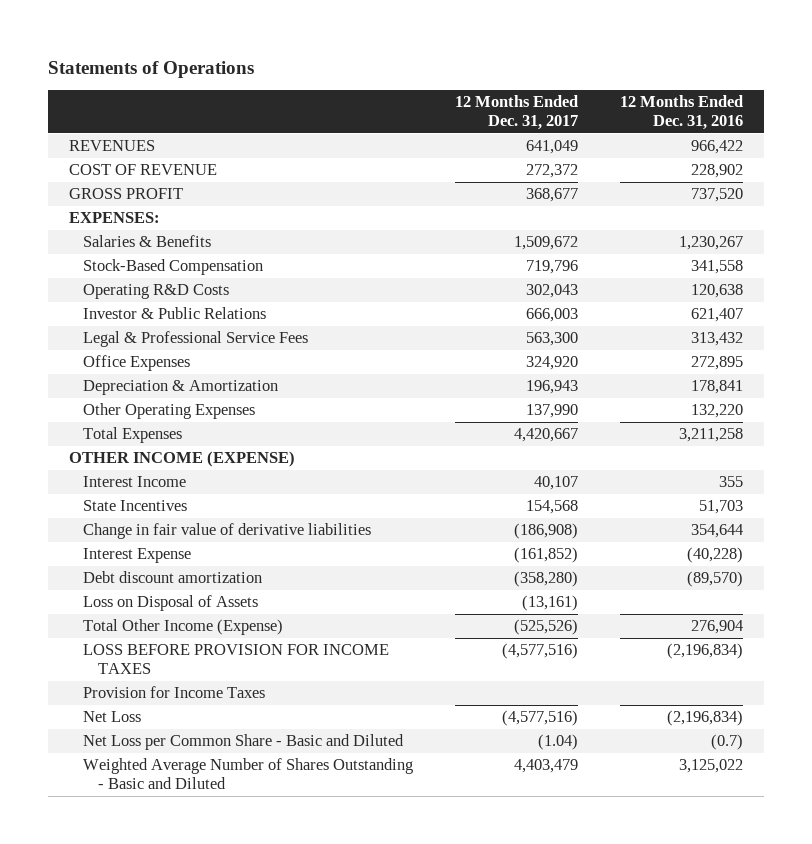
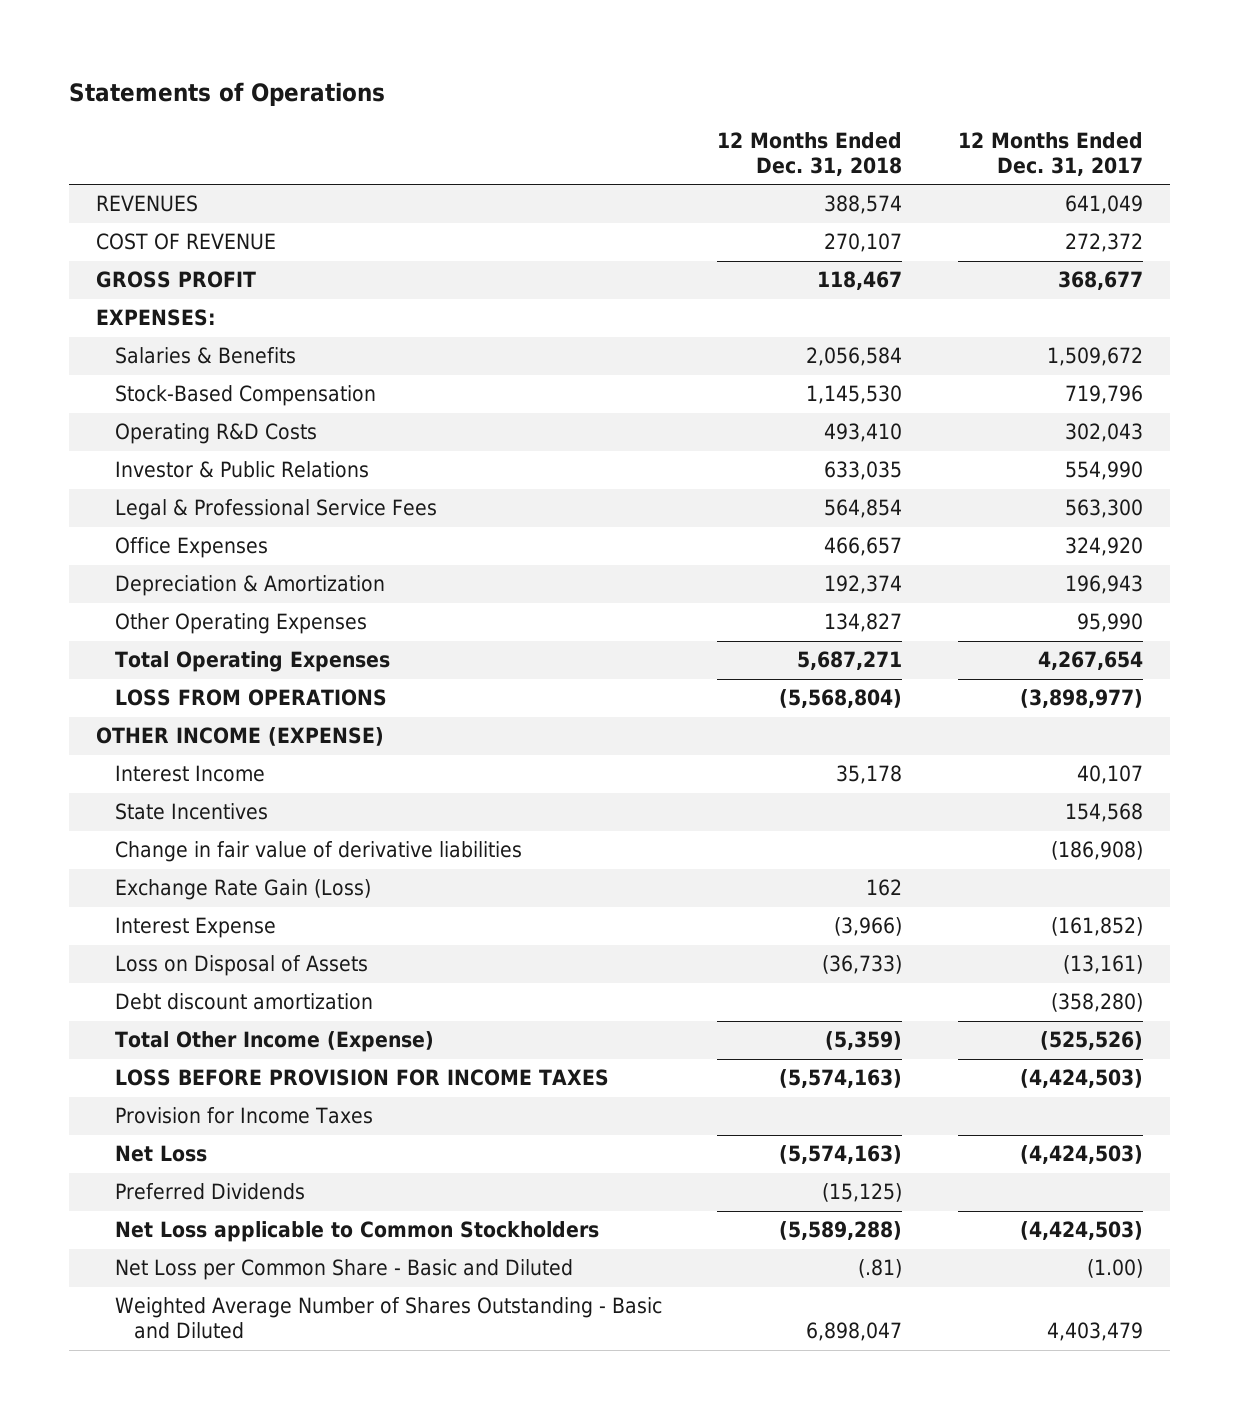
[620,95,744,131] 12 Months Ended Dec. 31, 2016 -> none
none -> [717,131,903,176] 12 Months Ended Dec. 31, 2018
[526,308,579,323] 666,003 -> [1064,461,1143,481] 554,990
[526,404,579,419] 137,990 -> [1076,613,1143,633] 95,990
[83,427,183,444] Total Expenses -> [115,651,391,673] Total Operating Expenses
[514,428,579,443] 4,420,667 -> [1037,651,1143,671] 4,267,654
none -> [115,689,388,707] LOSS FROM OPERATIONS
none -> [115,879,372,901] Exchange Rate Gain (Loss)
[83,571,263,584] Debt discount amortization -> [115,993,374,1011] Debt discount amortization
[502,643,579,660] (4,577,516) -> [1019,1069,1143,1089] (4,424,503)
[502,710,579,727] (4,577,516) -> [1019,1145,1143,1165] (4,424,503)
none -> [115,1183,306,1201] Preferred Dividends
none -> [115,1221,600,1243] Net Loss applicable to Common Stockholders
[538,734,579,751] (1.04) -> [1086,1259,1143,1279] (1.00)

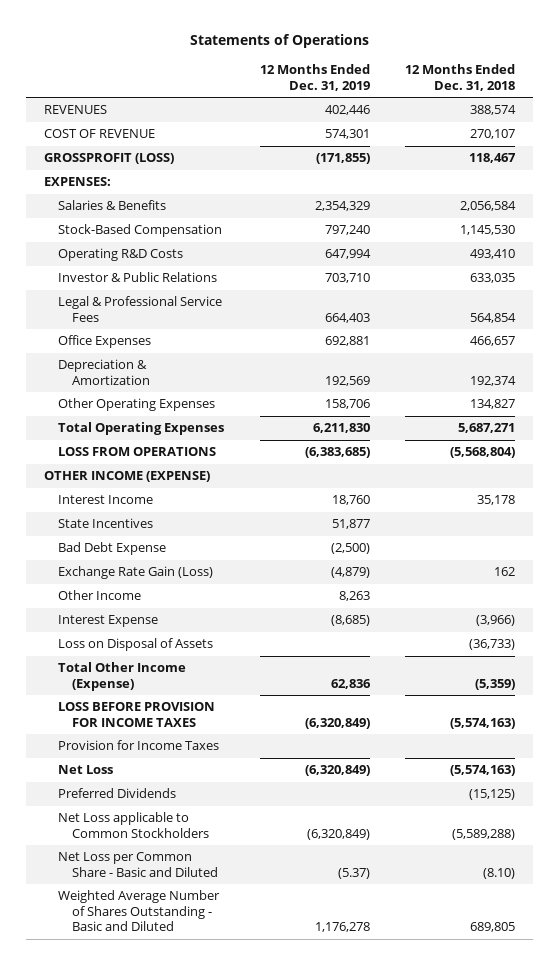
[957,131,1143,176] 12 Months Ended Dec. 31, 2017 -> none
none -> [259,64,370,91] 12 Months Ended Dec. 31, 2019
[96,271,257,289] GROSS PROFIT -> [44,153,175,165] GROSSPROFIT (LOSS)
[115,841,523,863] Change in fair value of derivative liabilities -> none
none -> [58,542,167,556] Bad Debt Expense
none -> [58,590,142,601] Other Income
[115,993,374,1011] Debt discount amortization -> none
[858,1259,903,1279] (.81) -> [482,867,515,879] (8.10)
[806,1322,903,1342] 6,898,047 -> [469,922,515,933] 689,805

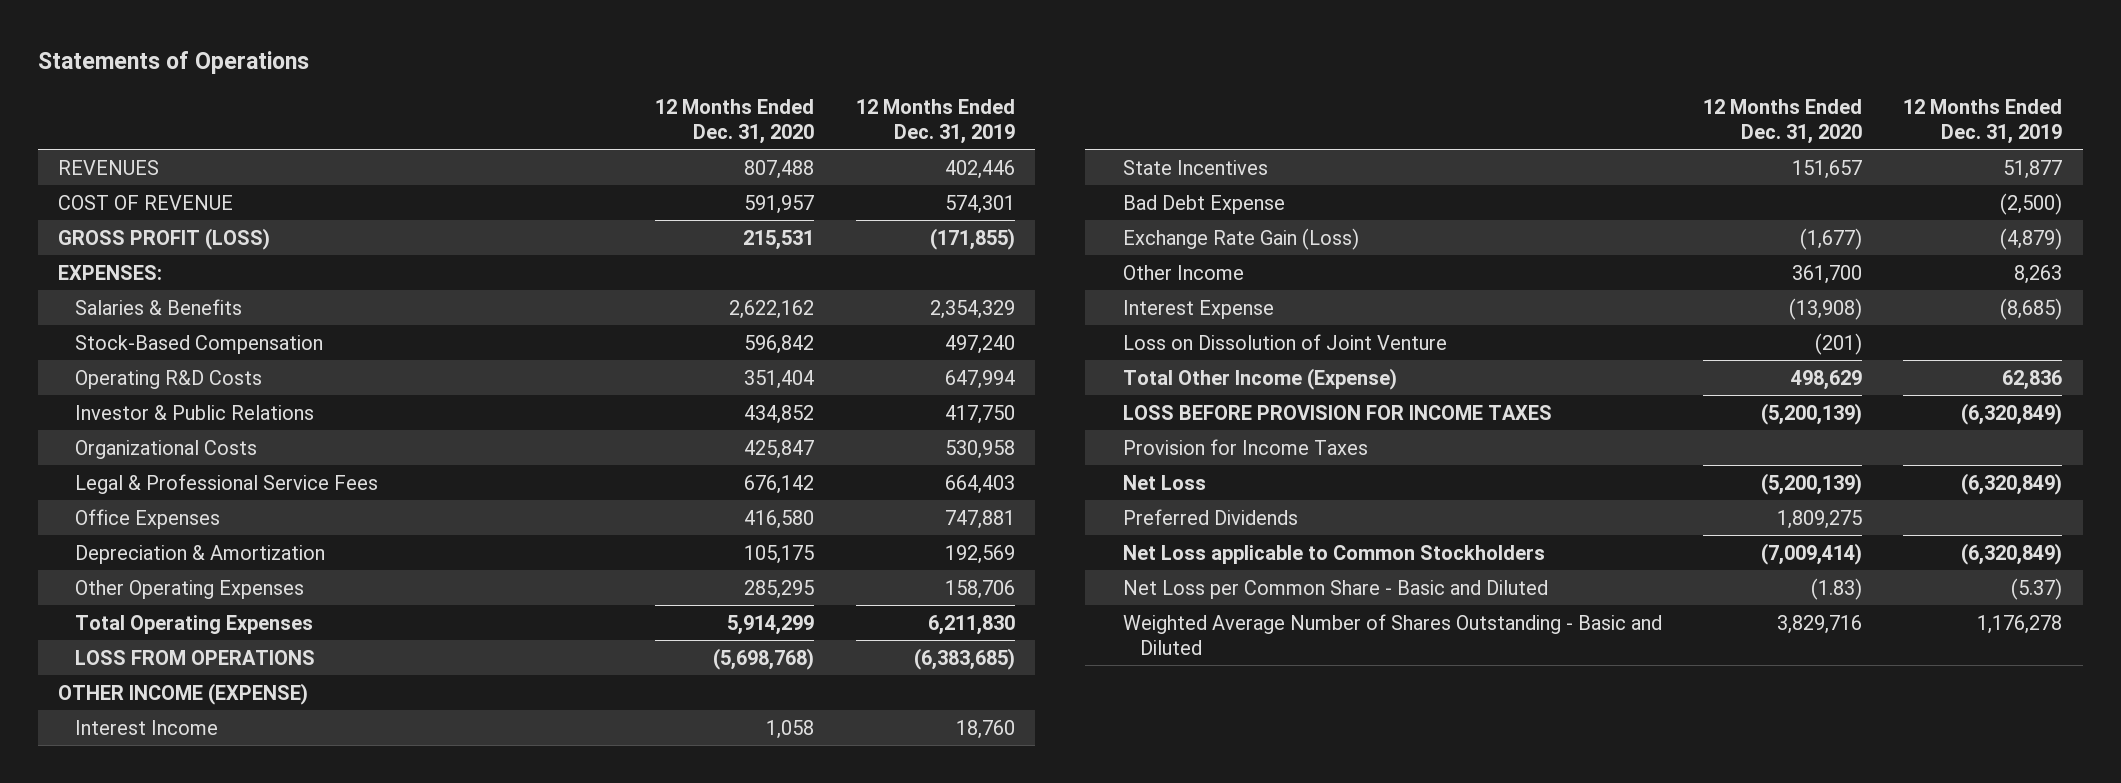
[404,64,515,91] 12 Months Ended Dec. 31, 2018 -> none
none -> [655,98,815,145] 12 Months Ended Dec. 31, 2020
[44,153,175,165] GROSSPROFIT (LOSS) -> [58,227,271,250] GROSS PROFIT (LOSS)
[324,225,370,236] 797,240 -> [944,334,1015,354] 497,240
[324,273,370,284] 703,710 -> [944,404,1015,424] 417,750
none -> [75,439,258,459] Organizational Costs
[324,336,370,347] 692,881 -> [944,509,1015,529] 747,881
[58,638,214,652] Loss on Disposal of Assets -> none
none -> [1122,333,1447,350] Loss on Dissolution of Joint Venture

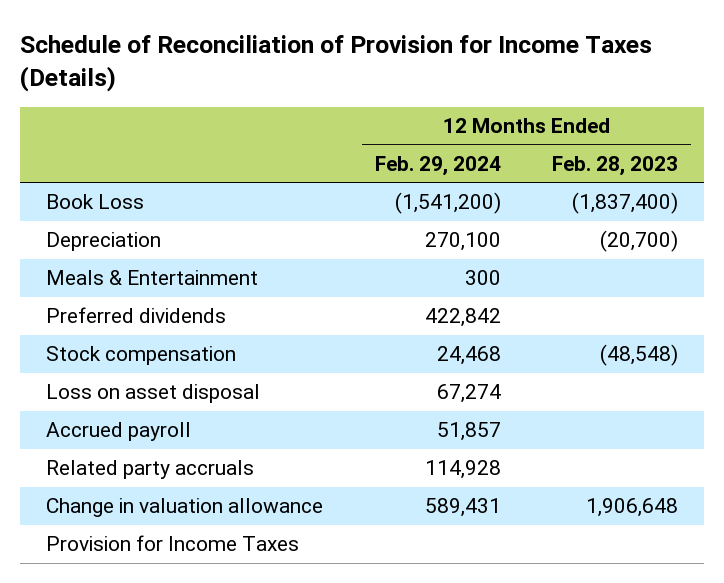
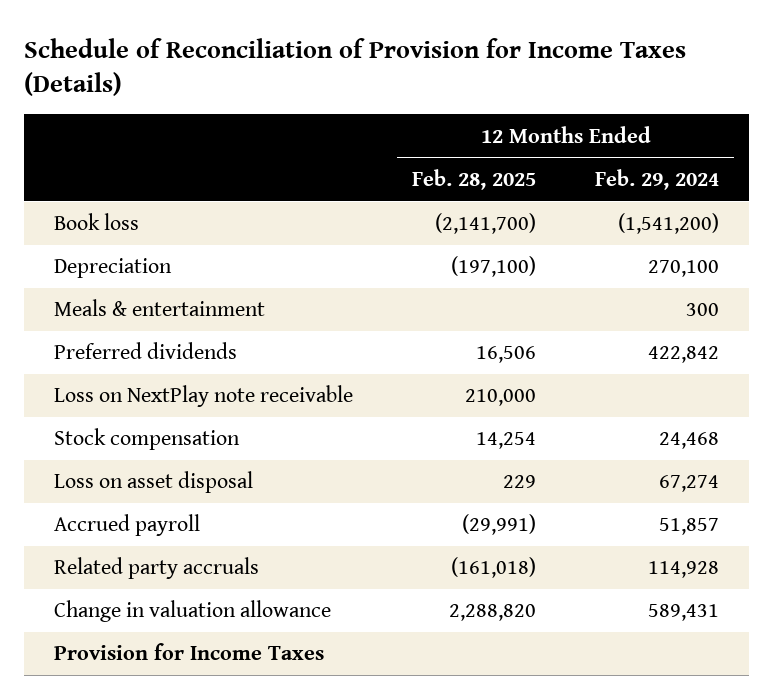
[552,155,679,176] Feb. 28, 2023 -> none
none -> [411,168,536,190] Feb. 28, 2025
[46,194,145,210] Book Loss -> [53,213,139,231] Book loss
[46,270,259,286] Meals & Entertainment -> [53,299,265,317] Meals & entertainment
none -> [53,385,353,408] Loss on NextPlay note receivable

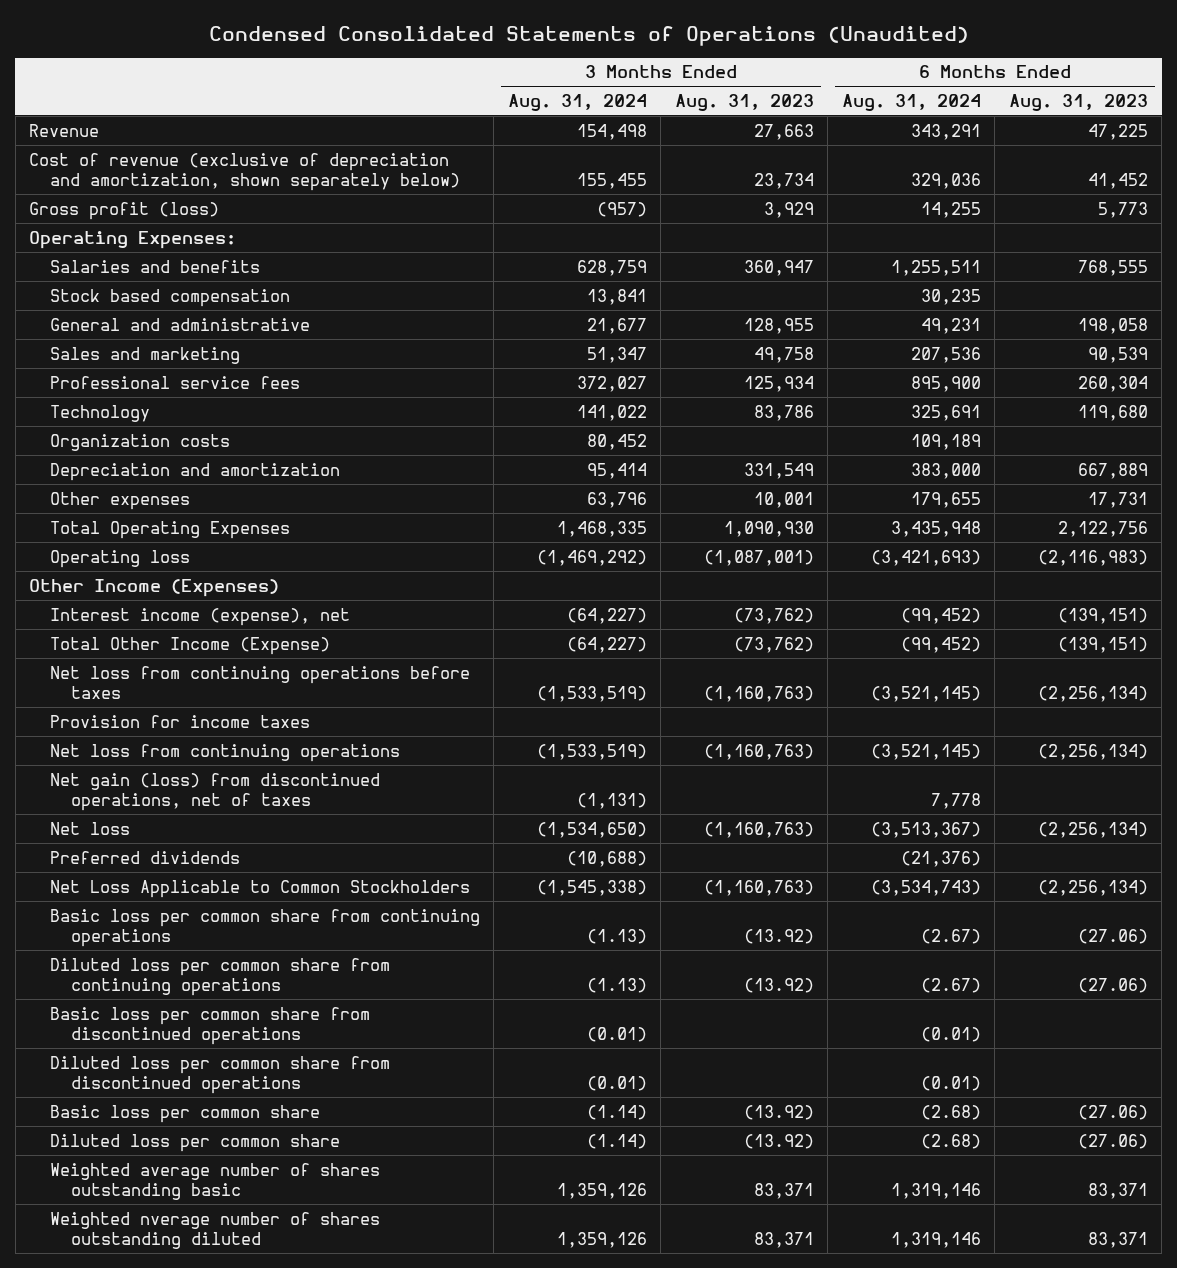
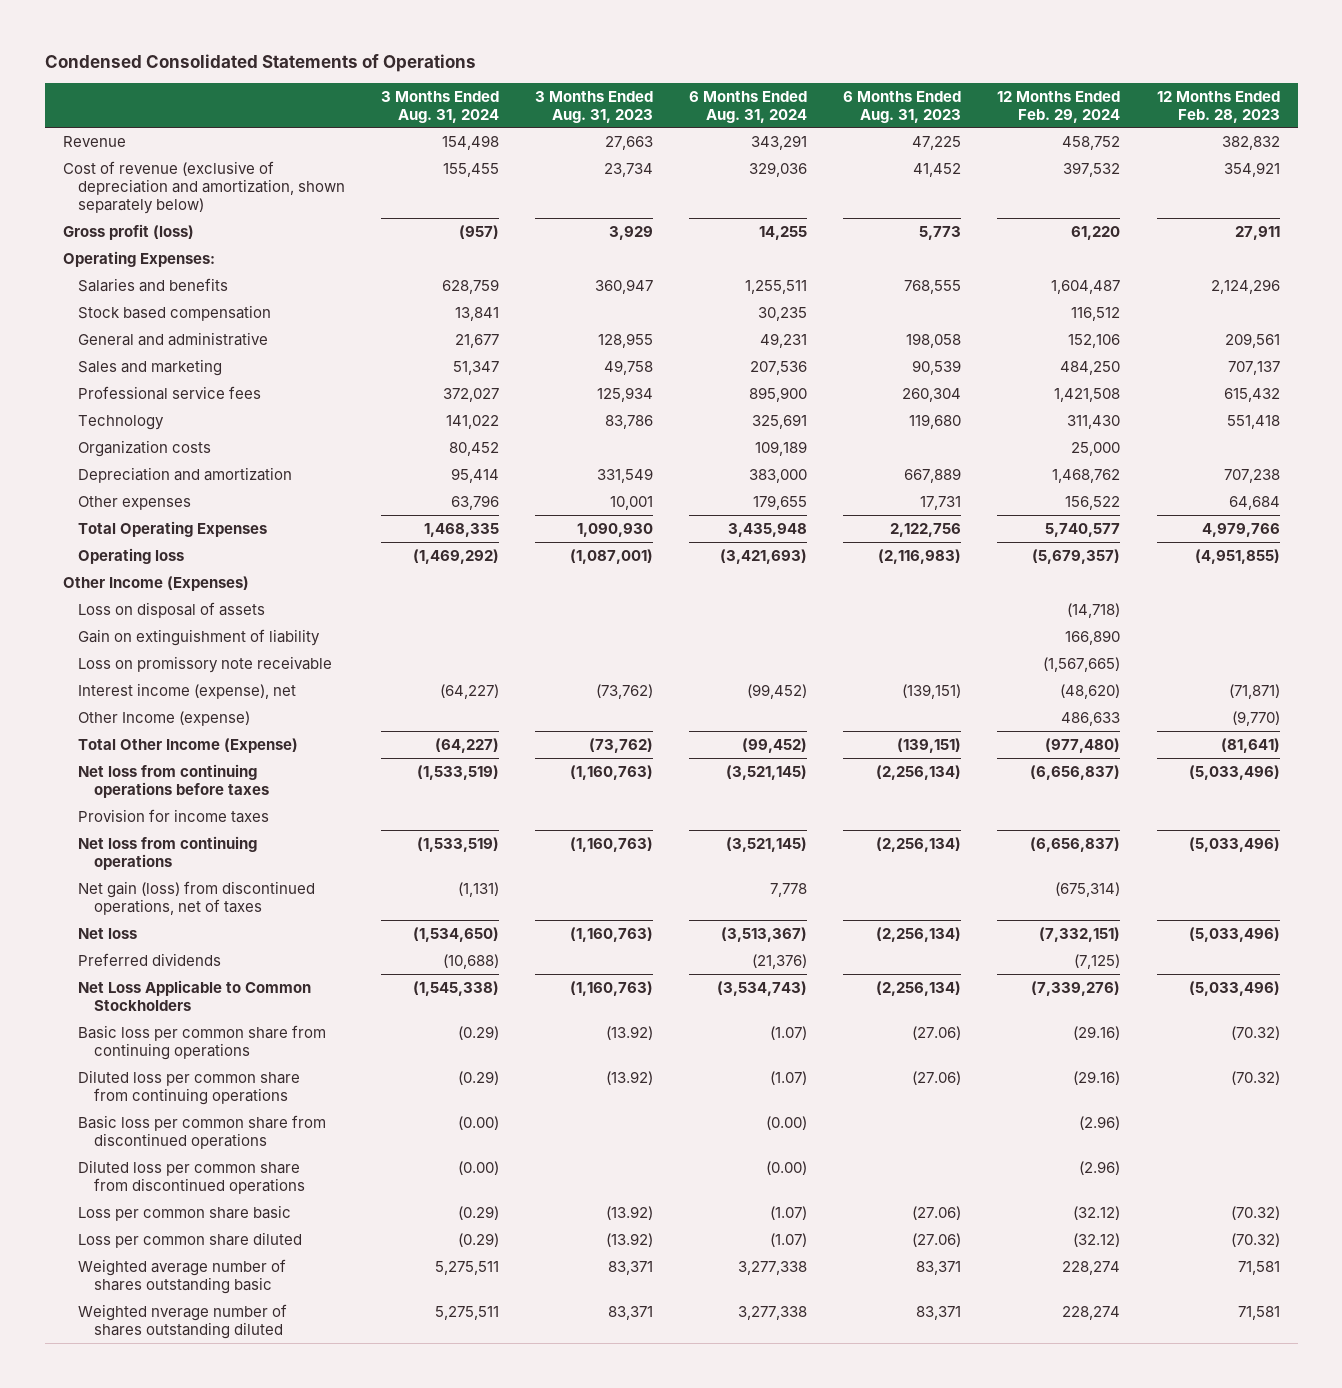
[208,25,969,46] Condensed Consolidated Statements of Operations (Unaudited) -> [44,53,476,72] Condensed Consolidated Statements of Operations
none -> [997,90,1121,123] 12 Months Ended Feb. 29, 2024
none -> [1156,90,1280,123] 12 Months Ended Feb. 28, 2023
none -> [78,601,266,618] Loss on disposal of assets
none -> [78,628,321,646] Gain on extinguishment of liability
none -> [78,655,333,673] Loss on promissory note receivable
none -> [78,710,251,726] Other Income (expense)
[586,928,647,944] (1.13) -> [458,1025,500,1040] (0.29)
[920,928,981,944] (2.67) -> [770,1025,808,1040] (1.07)
[586,977,647,993] (1.13) -> [458,1070,500,1085] (0.29)
[920,977,981,993] (2.67) -> [770,1070,808,1085] (1.07)
[586,1026,647,1042] (0.01) -> [458,1115,500,1130] (0.00)
[920,1026,981,1042] (0.01) -> [766,1115,808,1130] (0.00)
[586,1075,647,1091] (0.01) -> [458,1160,500,1175] (0.00)
[920,1075,981,1091] (0.01) -> [766,1160,808,1175] (0.00)
[49,1104,320,1123] Basic loss per common share -> [78,1204,292,1221] Loss per common share basic
[586,1104,647,1120] (1.14) -> [458,1205,500,1220] (0.29)
[920,1104,981,1120] (2.68) -> [770,1205,808,1220] (1.07)
[49,1133,340,1152] Diluted loss per common share -> [78,1231,303,1248] Loss per common share diluted
[586,1133,647,1149] (1.14) -> [458,1232,500,1247] (0.29)
[920,1133,981,1149] (2.68) -> [770,1232,808,1247] (1.07)
[556,1182,647,1199] 1,359,126 -> [435,1260,500,1275] 5,275,511
[890,1182,981,1199] 1,319,146 -> [738,1260,808,1275] 3,277,338
[556,1231,647,1248] 1,359,126 -> [435,1305,500,1320] 5,275,511
[890,1231,981,1248] 1,319,146 -> [738,1305,808,1320] 3,277,338

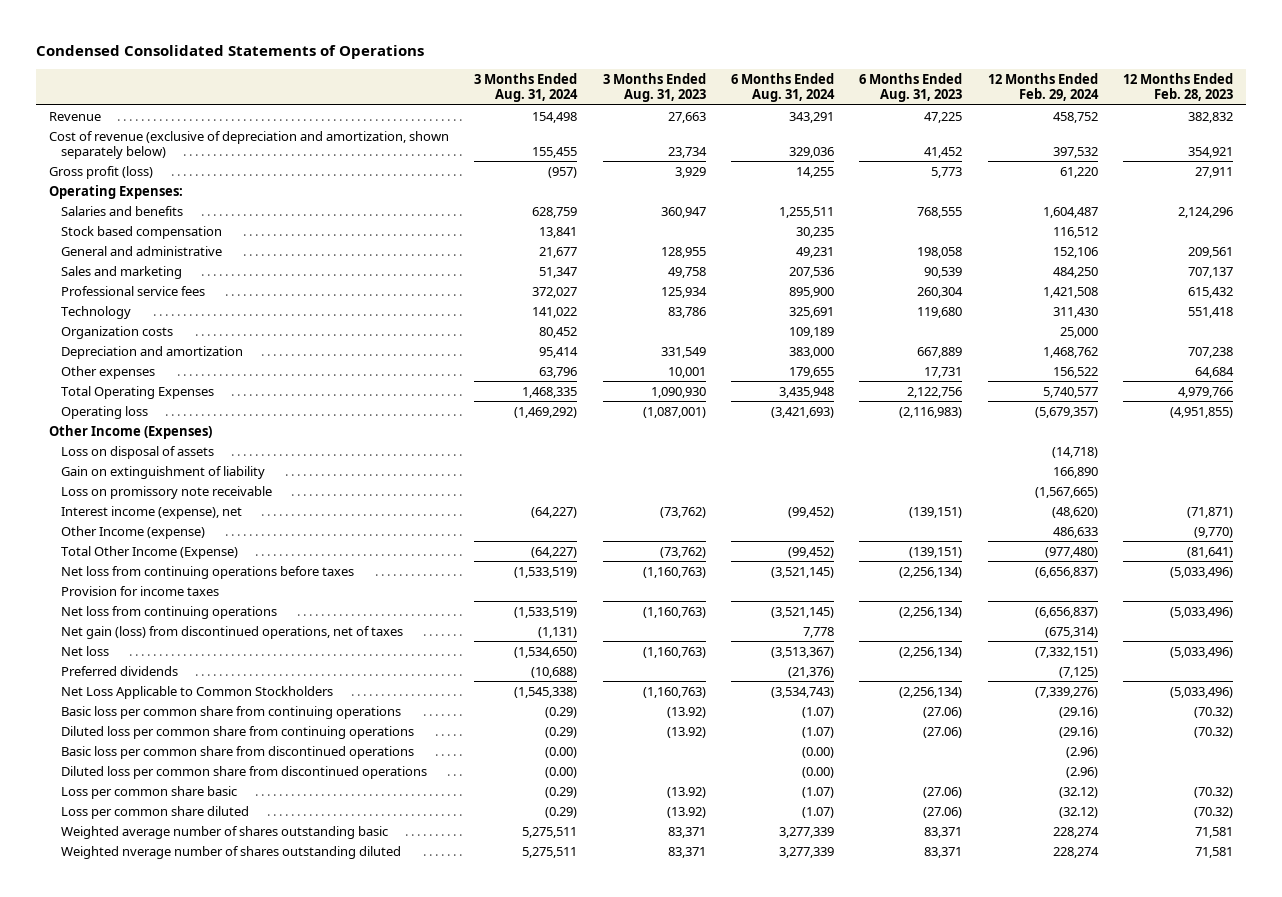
[738,1260,808,1275] 3,277,338 -> [779,826,835,838] 3,277,339
[738,1305,808,1320] 3,277,338 -> [779,846,835,858] 3,277,339

